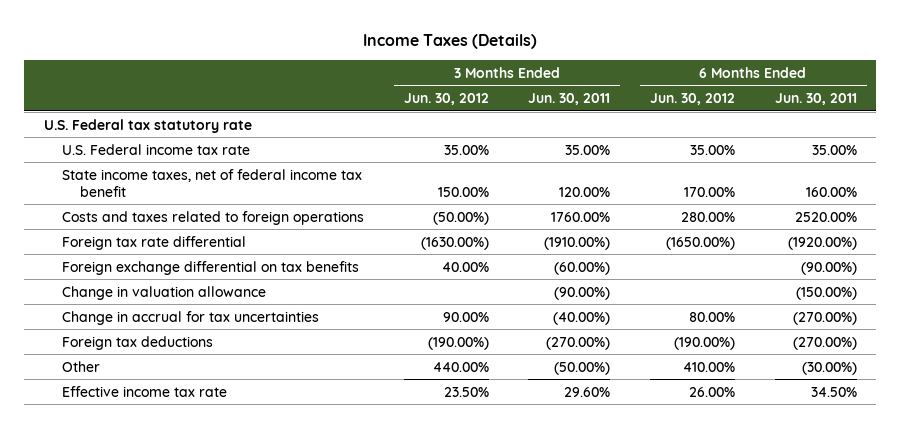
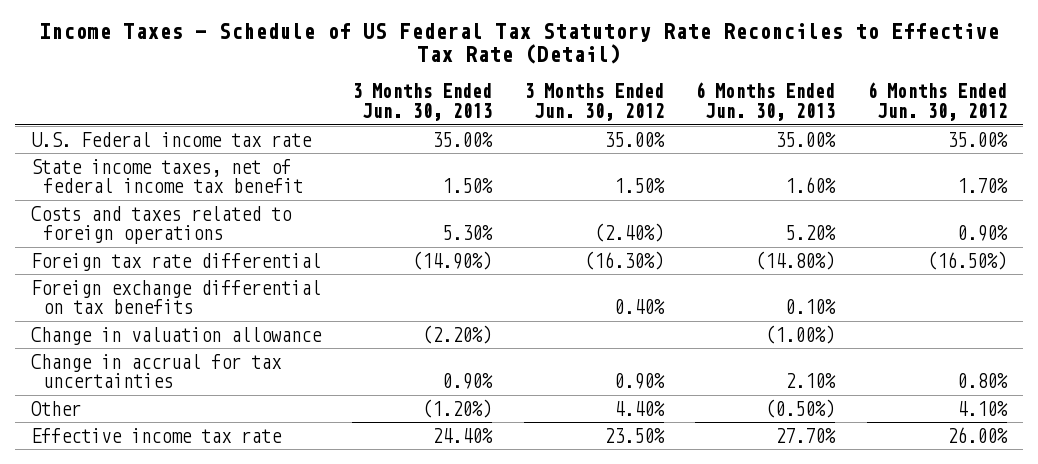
[363,34,538,50] Income Taxes (Details) -> [38,22,999,65] Income Taxes - Schedule of US Federal Tax Statutory Rate Reconciles to Effective Tax Rate (Detail)
[528,92,611,105] Jun. 30, 2011 -> none
[774,92,857,105] Jun. 30, 2011 -> none
none -> [352,83,493,121] 3 Months Ended Jun. 30, 2013
none -> [695,82,836,121] 6 Months Ended Jun. 30, 2013
[44,118,253,133] U.S. Federal tax statutory rate -> none
[437,186,489,197] 150.00% -> [613,178,665,194] 1.50%
[684,186,736,197] 170.00% -> [956,178,1008,194] 1.70%
[432,211,489,225] (50.00%) -> [593,223,664,243] (2.40%)
[681,211,736,222] 280.00% -> [956,225,1008,242] 0.90%
[420,236,489,250] (1630.00%) -> [583,250,664,270] (16.30%)
[666,236,736,250] (1650.00%) -> [926,250,1007,270] (16.50%)
[441,261,489,272] 40.00% -> [613,299,665,315] 0.40%
[62,335,214,350] Foreign tax deductions -> none
[442,311,489,322] 90.00% -> [613,373,665,390] 0.90%
[689,311,736,322] 80.00% -> [956,373,1008,389] 0.80%
[432,361,489,372] 440.00% -> [613,400,665,416] 4.40%
[683,361,736,372] 410.00% -> [956,400,1008,416] 4.10%

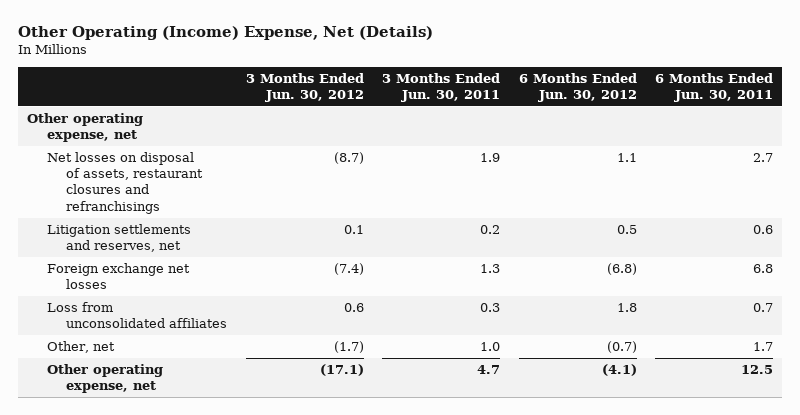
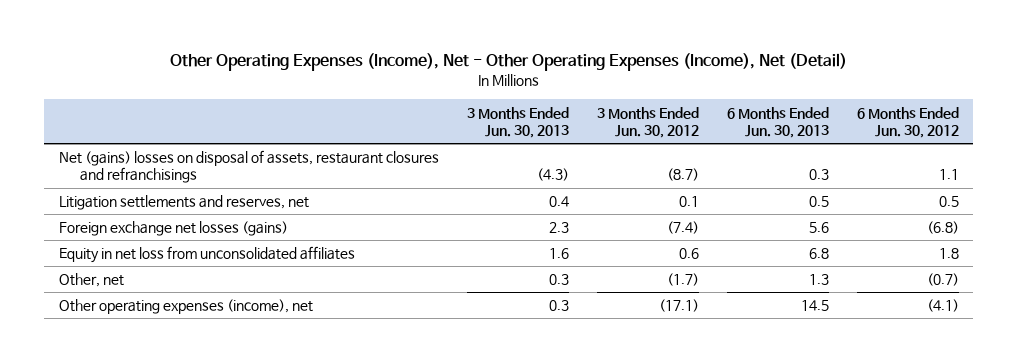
[17,26,433,41] Other Operating (Income) Expense, Net (Details) -> [169,53,847,72] Other Operating Expenses (Income), Net - Other Operating Expenses (Income), Net (Detail)
[382,72,501,102] 3 Months Ended Jun. 30, 2011 -> none
[654,72,773,102] 6 Months Ended Jun. 30, 2011 -> none
none -> [466,106,569,138] 3 Months Ended Jun. 30, 2013
none -> [727,106,830,138] 6 Months Ended Jun. 30, 2013
[27,113,144,143] Other operating expense, net -> none
[46,152,204,214] Net losses on disposal of assets, restaurant closures and refranchisings -> [58,150,439,184] Net (gains) losses on disposal of assets, restaurant closures and refranchisings
[46,263,190,290] Foreign exchange net losses -> [58,221,288,237] Foreign exchange net losses (gains)
[46,302,228,329] Loss from unconsolidated affiliates -> [58,246,355,264] Equity in net loss from unconsolidated affiliates
[46,364,163,394] Other operating expense, net -> [58,299,313,315] Other operating expenses (income), net

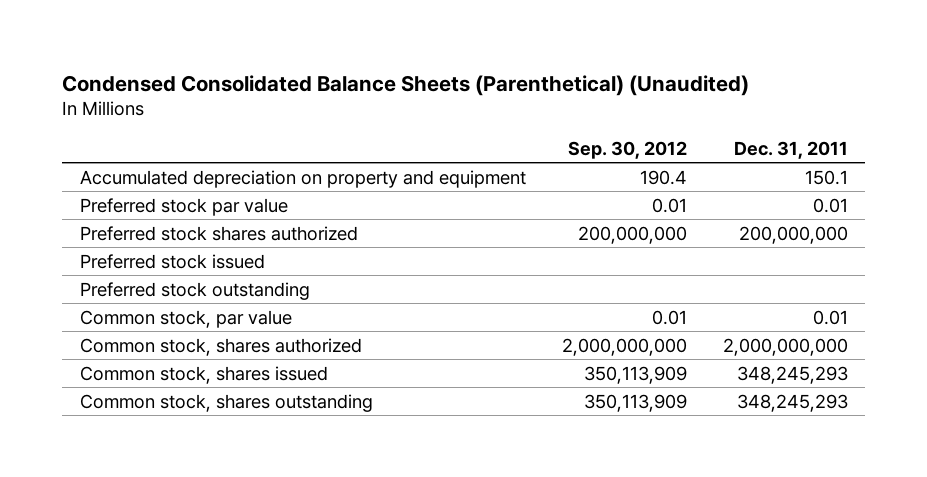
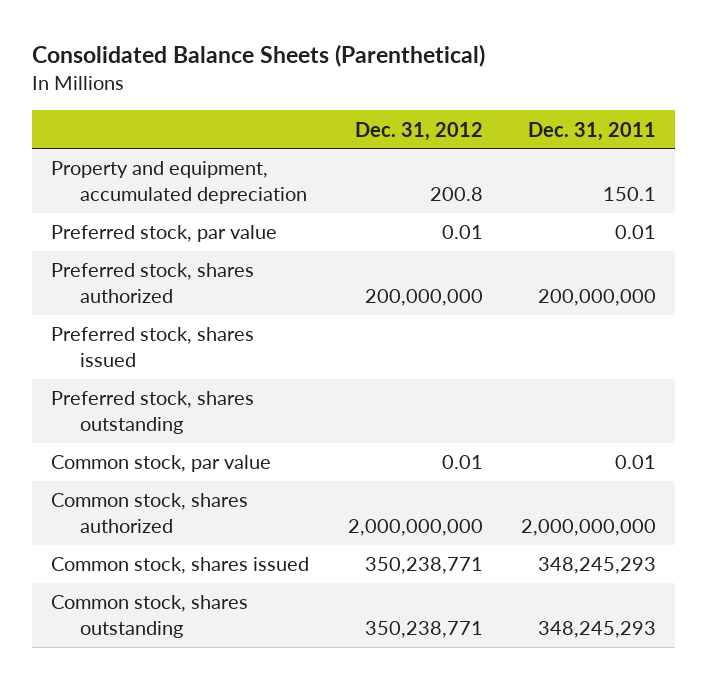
[61,74,749,96] Condensed Consolidated Balance Sheets (Parenthetical) (Unaudited) -> [32,44,486,68] Consolidated Balance Sheets (Parenthetical)
[567,140,687,159] Sep. 30, 2012 -> none
none -> [354,121,483,141] Dec. 31, 2012
[79,169,526,188] Accumulated depreciation on property and equipment -> [51,161,308,205] Property and equipment, accumulated depreciation
[79,197,288,216] Preferred stock par value -> [51,225,278,243] Preferred stock, par value
[79,225,358,241] Preferred stock shares authorized -> [51,263,255,304] Preferred stock, shares authorized
[79,253,265,269] Preferred stock issued -> [51,327,255,368] Preferred stock, shares issued
[79,281,310,300] Preferred stock outstanding -> [51,391,255,435] Preferred stock, shares outstanding

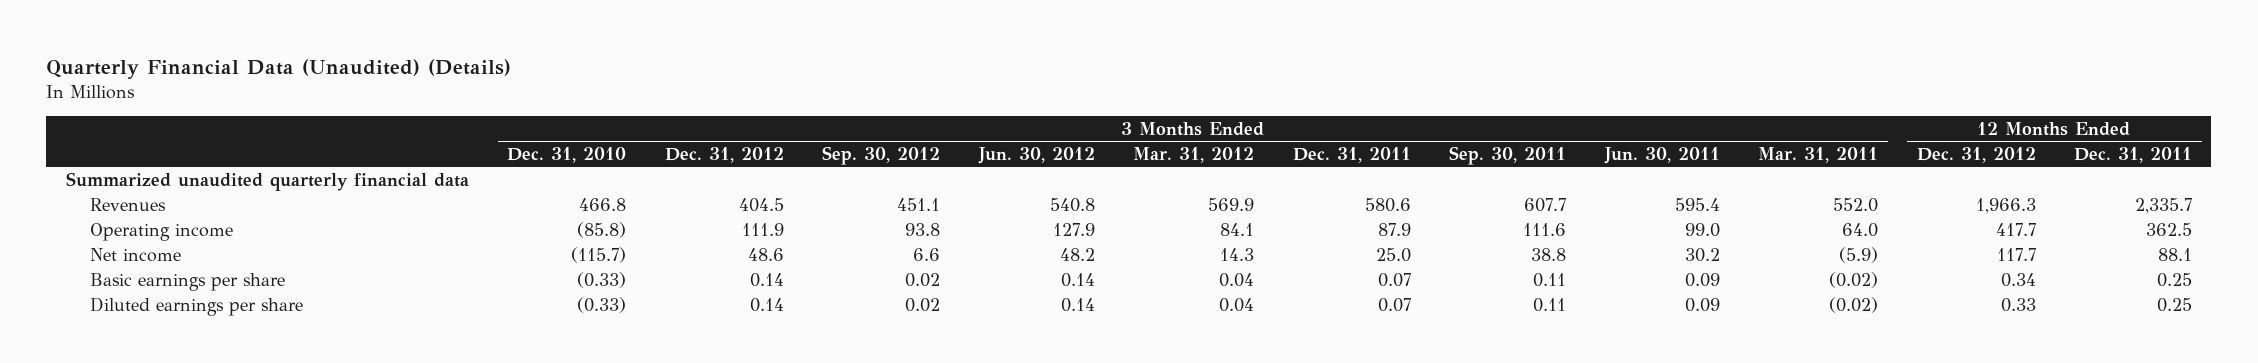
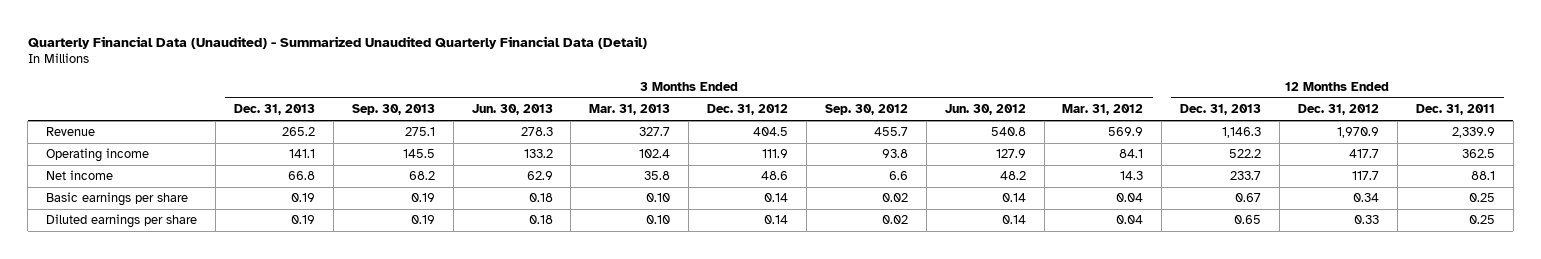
[46,59,512,80] Quarterly Financial Data (Unaudited) (Details) -> [27,35,647,49] Quarterly Financial Data (Unaudited) - Summarized Unaudited Quarterly Financial Data (Detail)
[507,146,627,163] Dec. 31, 2010 -> none
[1292,146,1411,163] Dec. 31, 2011 -> none
[1449,145,1567,165] Sep. 30, 2011 -> none
[1603,146,1720,164] Jun. 30, 2011 -> none
[1758,146,1879,163] Mar. 31, 2011 -> none
none -> [233,104,315,116] Dec. 31, 2013
none -> [351,104,435,116] Sep. 30, 2013
none -> [471,104,553,116] Jun. 30, 2013
none -> [589,104,671,116] Mar. 31, 2013
none -> [1180,104,1262,116] Dec. 31, 2013
[65,171,469,191] Summarized unaudited quarterly financial data -> none
[89,197,166,211] Revenues -> none
none -> [46,127,96,137] Revenue

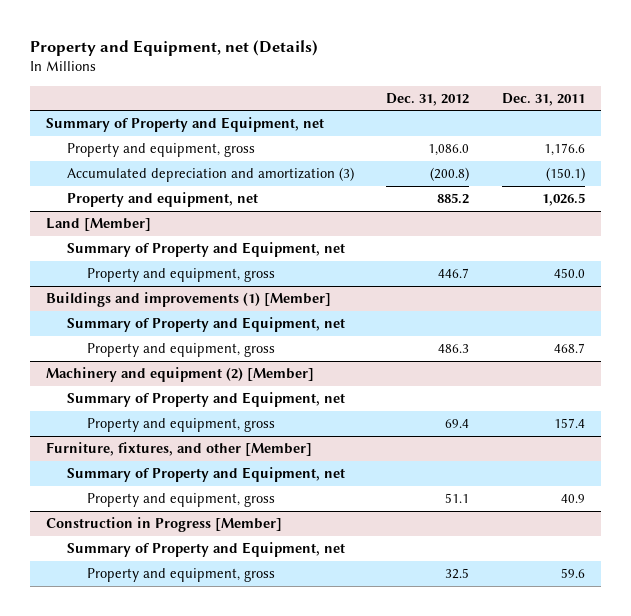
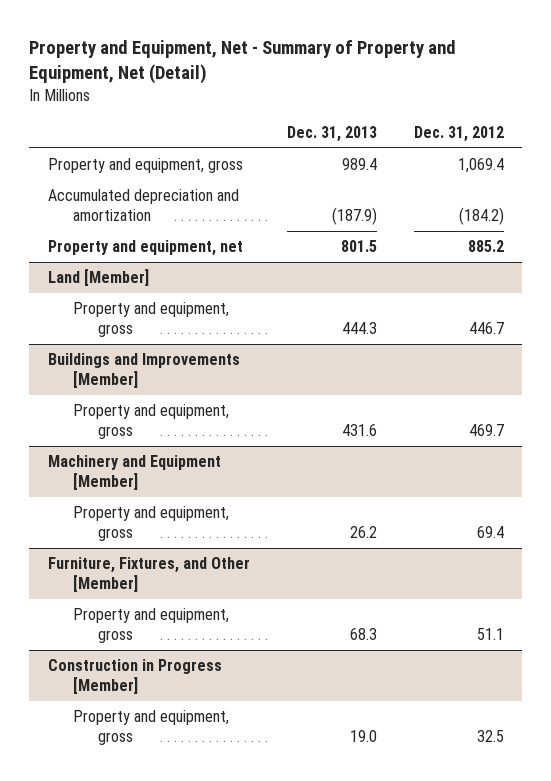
[29,40,318,57] Property and Equipment, net (Details) -> [29,40,457,84] Property and Equipment, Net - Summary of Property and Equipment, Net (Detail)
[501,92,585,106] Dec. 31, 2011 -> none
none -> [286,125,377,142] Dec. 31, 2013
[46,117,325,133] Summary of Property and Equipment, net -> none
[428,144,470,157] 1,086.0 -> [457,158,504,174] 1,069.4
[66,167,354,183] Accumulated depreciation and amortization (3) -> [47,189,239,222] Accumulated depreciation and amortization
[430,167,470,182] (200.8) -> [458,207,504,226] (184.2)
[66,242,345,258] Summary of Property and Equipment, net -> none
[66,317,345,333] Summary of Property and Equipment, net -> none
[66,392,345,408] Summary of Property and Equipment, net -> none
[46,292,332,308] Buildings and improvements (1) [Member] -> [47,353,240,389] Buildings and Improvements [Member]
[438,344,470,354] 486.3 -> [468,424,504,437] 469.7
[46,367,315,383] Machinery and equipment (2) [Member] -> [47,455,221,491] Machinery and Equipment [Member]
[66,467,345,483] Summary of Property and Equipment, net -> none
[46,442,313,457] Furniture, fixtures, and other [Member] -> [47,557,250,593] Furniture, Fixtures, and Other [Member]
[66,542,345,558] Summary of Property and Equipment, net -> none

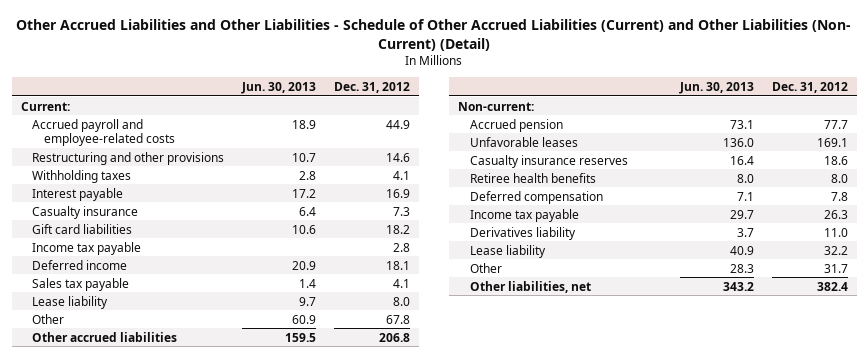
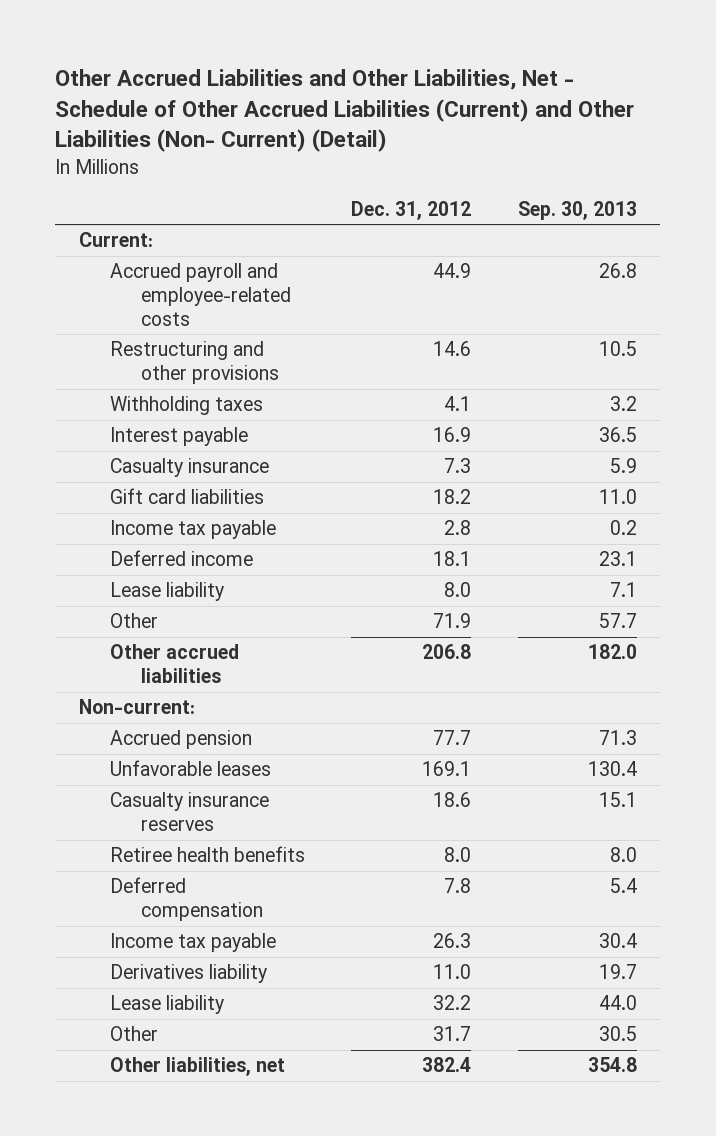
[16,19,852,51] Other Accrued Liabilities and Other Liabilities - Schedule of Other Accrued Liabilities (Current) and Other Liabilities (Non- Current) (Detail) -> [55,69,635,153] Other Accrued Liabilities and Other Liabilities, Net - Schedule of Other Accrued Liabilities (Current) and Other Liabilities (Non- Current) (Detail)
[241,81,317,94] Jun. 30, 2013 -> none
none -> [518,200,638,220] Sep. 30, 2013
[32,277,130,291] Sales tax payable -> none
[386,314,411,324] 67.8 -> [433,613,472,629] 71.9

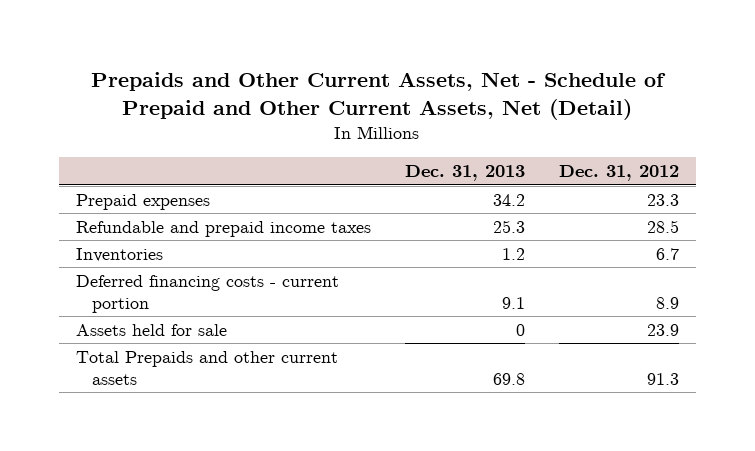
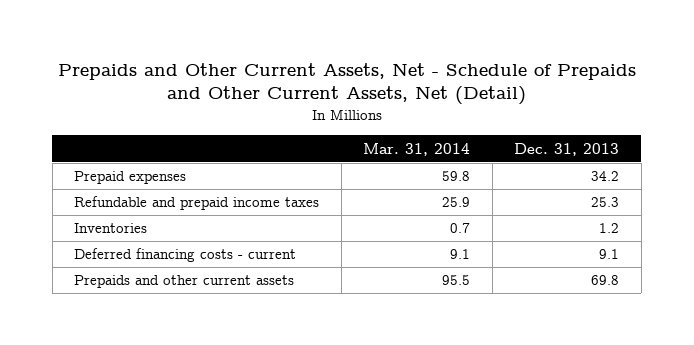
[91,72,667,121] Prepaids and Other Current Assets, Net - Schedule of Prepaid and Other Current Assets, Net (Detail) -> [57,62,636,106] Prepaids and Other Current Assets, Net - Schedule of Prepaids and Other Current Assets, Net (Detail)
[558,165,679,182] Dec. 31, 2012 -> none
none -> [363,142,471,156] Mar. 31, 2014
[76,323,228,336] Assets held for sale -> none
[76,274,340,313] Deferred financing costs - current portion -> [74,248,297,263] Deferred financing costs - current
[76,350,339,385] Total Prepaids and other current assets -> [74,275,295,289] Prepaids and other current assets

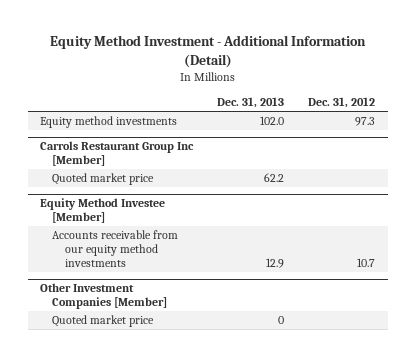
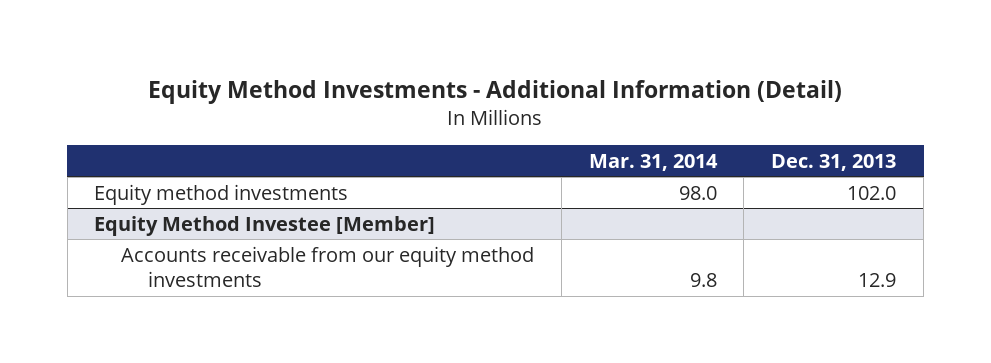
[49,35,366,68] Equity Method Investment - Additional Information (Detail) -> [148,80,843,105] Equity Method Investments - Additional Information (Detail)
[308,97,376,109] Dec. 31, 2012 -> none
none -> [588,153,718,171] Mar. 31, 2014
[39,141,194,167] Carrols Restaurant Group Inc [Member] -> none
[52,173,155,186] Quoted market price -> none
[39,283,168,310] Other Investment Companies [Member] -> none
[52,315,155,328] Quoted market price -> none

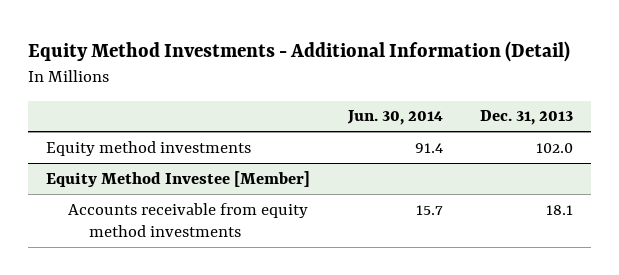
[588,153,718,171] Mar. 31, 2014 -> none
none -> [346,110,443,126] Jun. 30, 2014
[121,245,535,288] Accounts receivable from our equity method investments -> [67,202,308,237] Accounts receivable from equity method investments
[858,273,897,288] 12.9 -> [545,204,573,215] 18.1

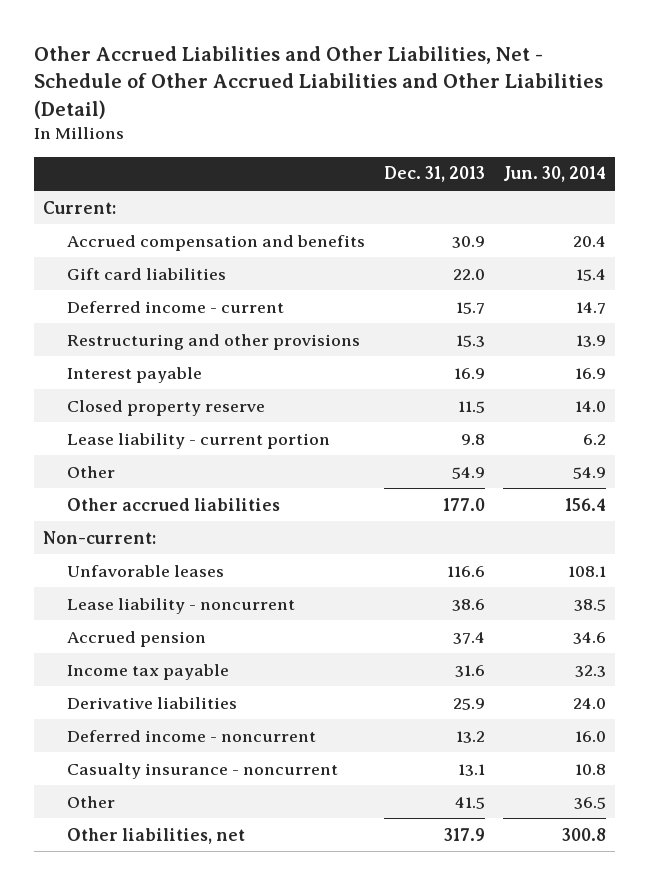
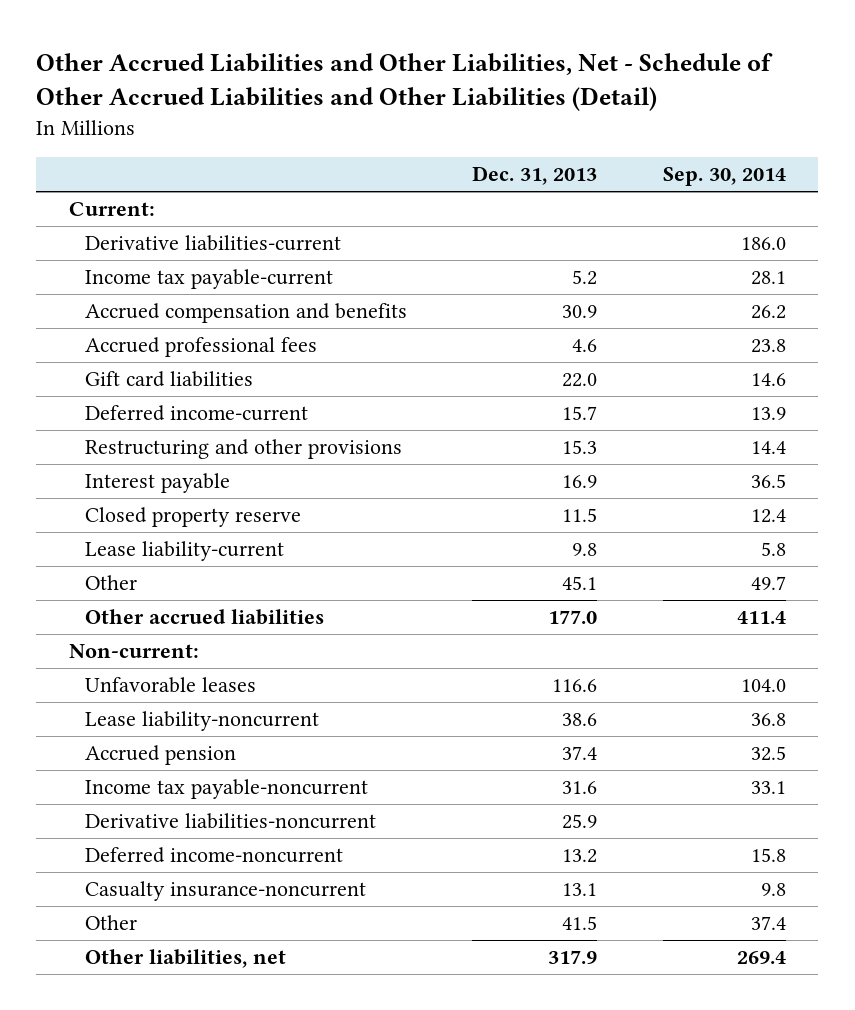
[503,166,607,183] Jun. 30, 2014 -> none
none -> [662,167,786,187] Sep. 30, 2014
none -> [84,235,341,252] Derivative liabilities-current
none -> [84,269,333,290] Income tax payable-current
none -> [84,337,317,358] Accrued professional fees
[67,300,285,313] Deferred income - current -> [84,405,308,422] Deferred income-current
[67,432,331,449] Lease liability - current portion -> [84,541,284,562] Lease liability-current
[451,466,485,479] 54.9 -> [562,576,598,591] 45.1
[67,597,296,614] Lease liability - noncurrent -> [84,711,319,732] Lease liability-noncurrent
[67,663,230,680] Income tax payable -> [84,779,368,800] Income tax payable-noncurrent
[67,696,238,709] Derivative liabilities -> [84,813,376,830] Derivative liabilities-noncurrent
[67,729,317,742] Deferred income - noncurrent -> [84,847,343,864] Deferred income-noncurrent
[67,762,339,779] Casualty insurance - noncurrent -> [84,881,366,902] Casualty insurance-noncurrent

